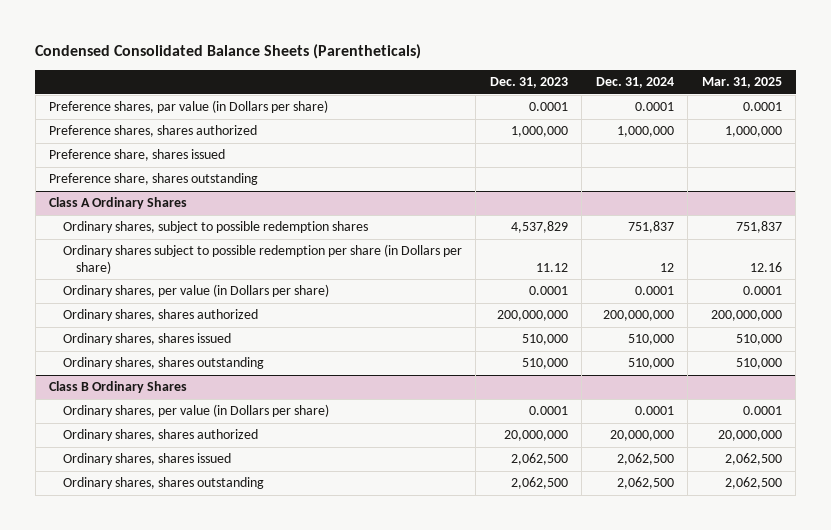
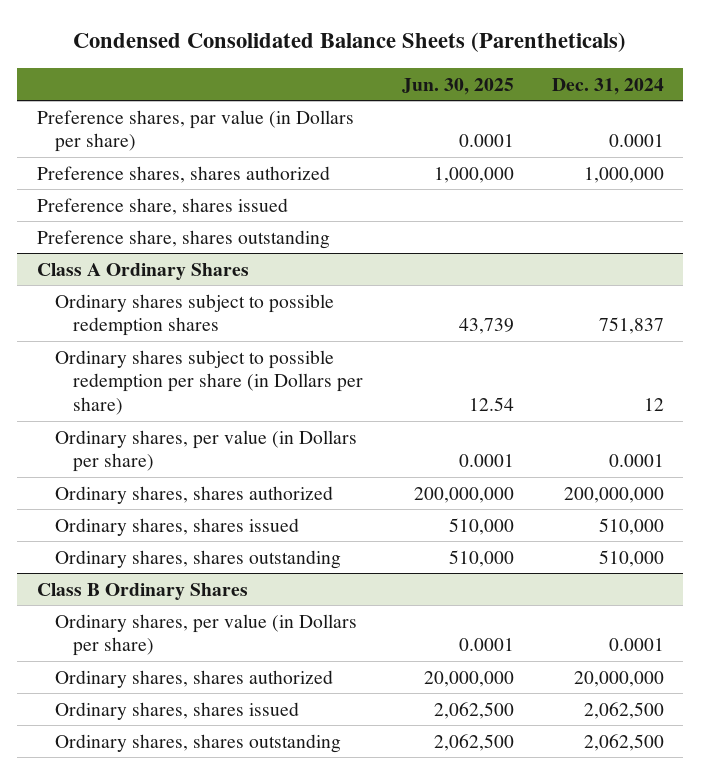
[489,77,568,89] Dec. 31, 2023 -> none
[701,77,782,89] Mar. 31, 2025 -> none
none -> [401,77,514,95] Jun. 30, 2025
[62,221,368,234] Ordinary shares, subject to possible redemption shares -> [54,293,334,337] Ordinary shares subject to possible redemption shares

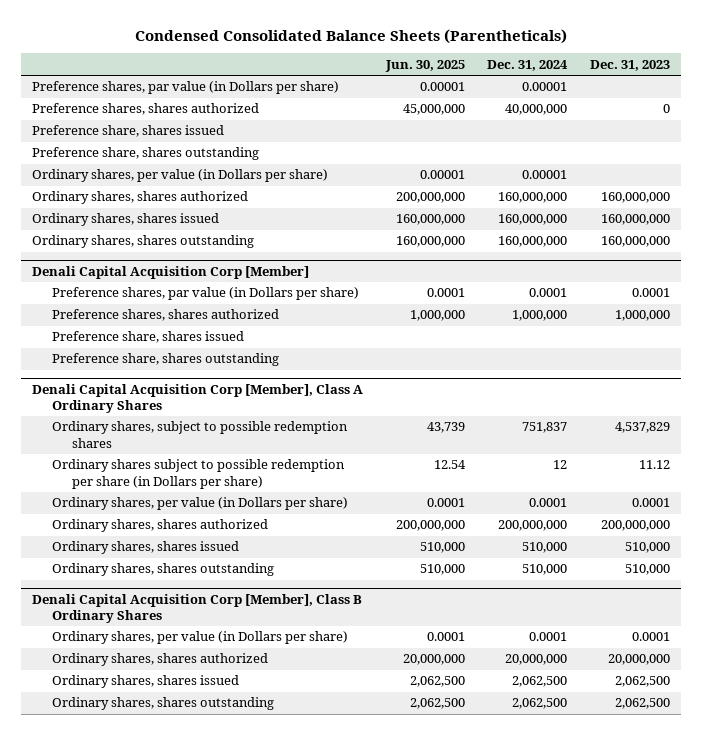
none -> [589,59,670,71] Dec. 31, 2023
none -> [31,81,339,95] Preference shares, par value (in Dollars per share)
none -> [31,103,259,116] Preference shares, shares authorized
none -> [31,125,224,138] Preference share, shares issued
none -> [31,147,259,161] Preference share, shares outstanding
none -> [31,169,328,183] Ordinary shares, per value (in Dollars per share)
none -> [31,191,248,205] Ordinary shares, shares authorized
none -> [31,213,219,227] Ordinary shares, shares issued
none -> [31,235,254,249] Ordinary shares, shares outstanding
none -> [31,265,309,279] Denali Capital Acquisition Corp [Member]
[36,262,249,280] Class A Ordinary Shares -> none
none -> [31,383,363,414] Denali Capital Acquisition Corp [Member], Class A Ordinary Shares
[54,293,334,337] Ordinary shares subject to possible redemption shares -> [51,421,348,449] Ordinary shares, subject to possible redemption shares
[36,582,248,600] Class B Ordinary Shares -> none
none -> [31,593,362,624] Denali Capital Acquisition Corp [Member], Class B Ordinary Shares

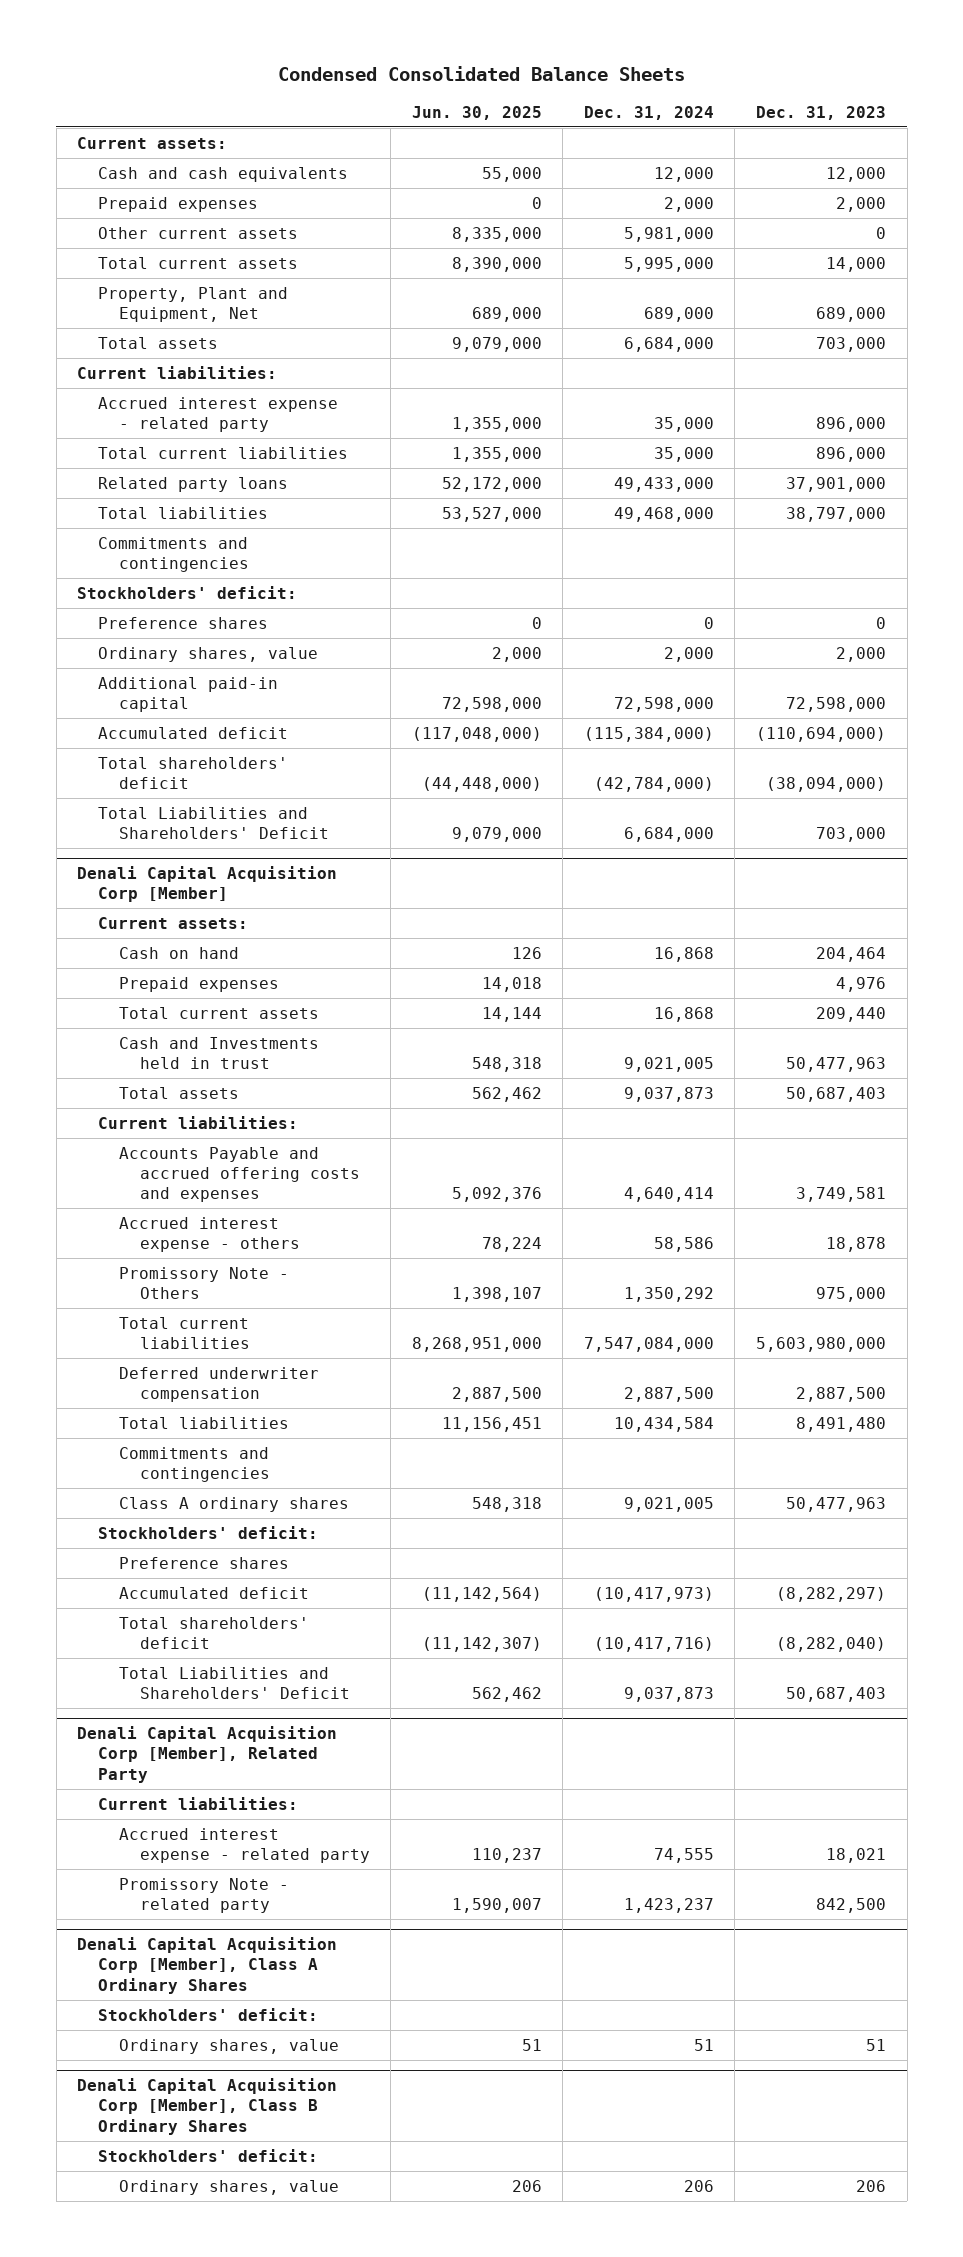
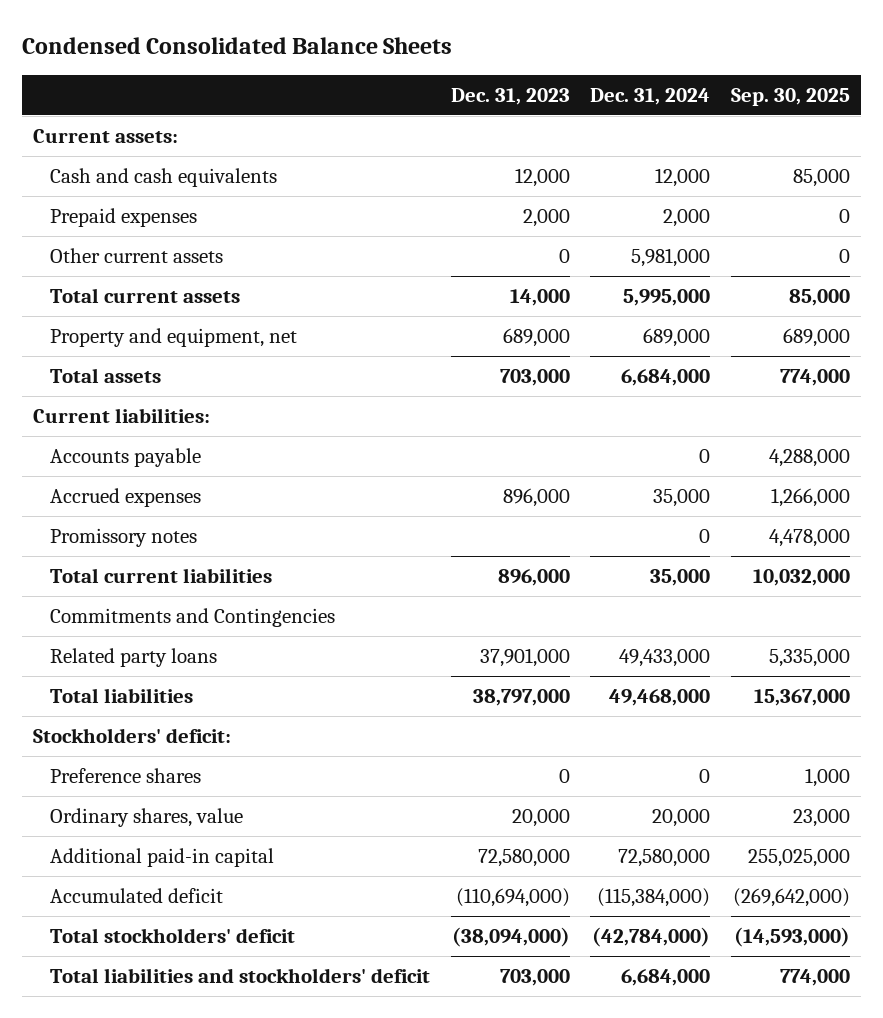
[411,105,542,120] Jun. 30, 2025 -> none
none -> [731,87,851,106] Sep. 30, 2025
[98,286,289,323] Property, Plant and Equipment, Net -> [49,327,297,347] Property and equipment, net
none -> [49,447,201,467] Accounts payable
[98,396,339,433] Accrued interest expense - related party -> [49,487,201,507] Accrued expenses
none -> [49,527,197,547] Promissory notes
none -> [49,607,335,627] Commitments and Contingencies
[98,536,249,573] Commitments and contingencies -> none
[663,646,714,662] 2,000 -> [652,808,711,827] 20,000
[836,646,887,662] 2,000 -> [511,808,570,827] 20,000
[613,697,714,713] 72,598,000 -> [618,848,711,867] 72,580,000
[786,697,887,713] 72,598,000 -> [477,848,570,867] 72,580,000
[77,865,338,903] Denali Capital Acquisition Corp [Member] -> none
[98,916,249,929] Current assets: -> none
[118,946,239,959] Cash on hand -> none
[118,976,279,992] Prepaid expenses -> none
[118,1006,319,1019] Total current assets -> none
[118,1036,319,1070] Cash and Investments held in trust -> none
[118,1086,239,1099] Total assets -> none
[98,1115,299,1129] Current liabilities: -> none
[118,1146,360,1203] Accounts Payable and accrued offering costs and expenses -> none
[118,1216,300,1253] Accrued interest expense - others -> none
[118,1266,289,1300] Promissory Note - Others -> none
[118,1316,250,1350] Total current liabilities -> none
[118,1366,319,1403] Deferred underwriter compensation -> none
[118,1416,289,1429] Total liabilities -> none
[118,1446,270,1483] Commitments and contingencies -> none
[118,1496,349,1512] Class A ordinary shares -> none
[98,1525,319,1539] Stockholders' deficit: -> none
[118,1556,289,1569] Preference shares -> none
[118,1586,309,1599] Accumulated deficit -> none
[118,1616,309,1650] Total shareholders' deficit -> none
[118,1666,350,1700] Total Liabilities and Shareholders' Deficit -> none
[77,1725,338,1783] Denali Capital Acquisition Corp [Member], Related Party -> none
[98,1796,299,1810] Current liabilities: -> none
[118,1827,370,1864] Accrued interest expense - related party -> none
[118,1877,289,1914] Promissory Note - related party -> none
[77,1936,338,1994] Denali Capital Acquisition Corp [Member], Class A Ordinary Shares -> none
[98,2007,319,2021] Stockholders' deficit: -> none
[118,2038,339,2054] Ordinary shares, value -> none
[77,2077,338,2135] Denali Capital Acquisition Corp [Member], Class B Ordinary Shares -> none
[98,2148,319,2162] Stockholders' deficit: -> none
[118,2179,339,2195] Ordinary shares, value -> none
[98,756,289,790] Total shareholders' deficit -> [49,927,295,943] Total stockholders' deficit
[98,806,329,840] Total Liabilities and Shareholders' Deficit -> [49,967,430,983] Total liabilities and stockholders' deficit

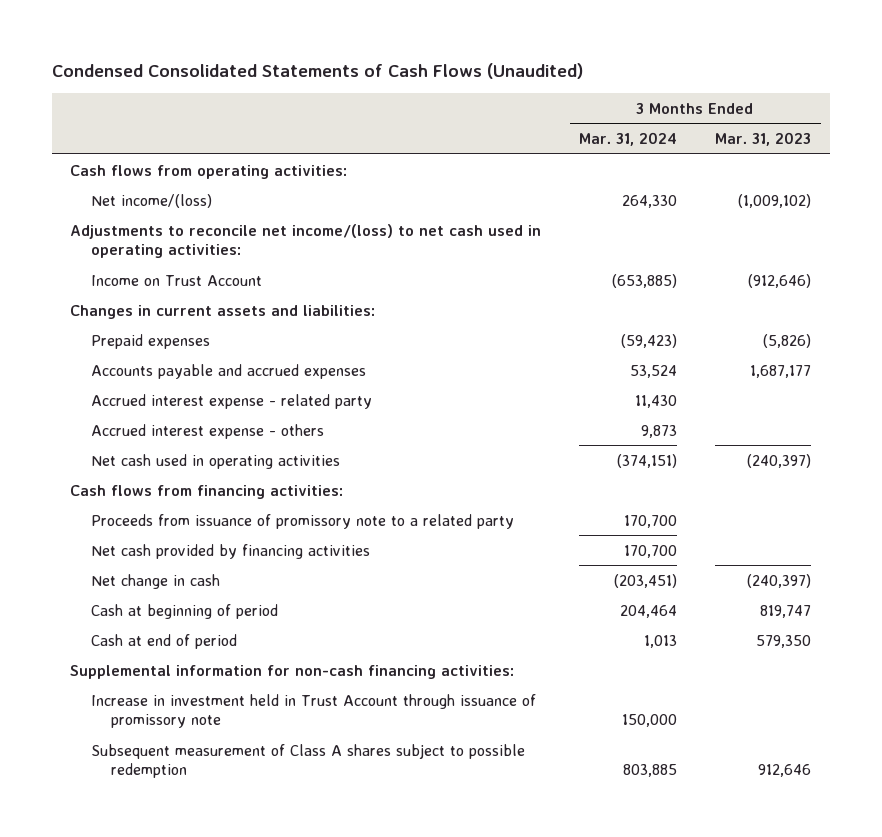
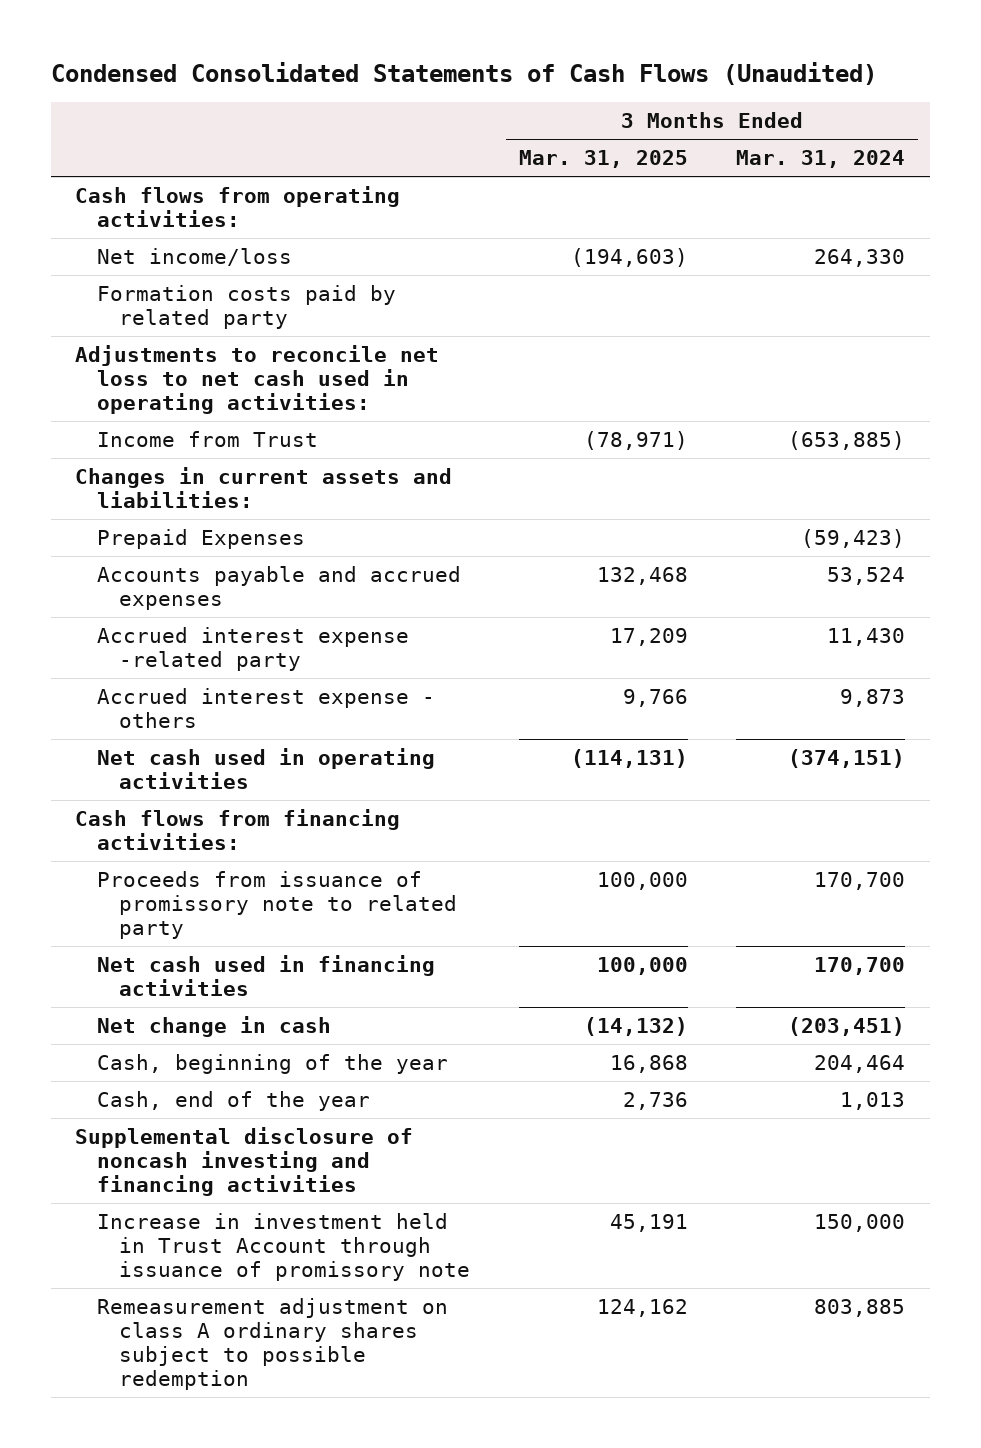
[715,132,812,147] Mar. 31, 2023 -> none
none -> [518,150,688,169] Mar. 31, 2025
[90,193,212,208] Net income/(loss) -> [96,247,292,266] Net income/loss
none -> [96,284,396,329] Formation costs paid by related party
[70,223,542,258] Adjustments to reconcile net income/(loss) to net cash used in operating activities: -> [75,344,440,414] Adjustments to reconcile net loss to net cash used in operating activities:
[90,274,262,286] Income on Trust Account -> [96,430,318,447] Income from Trust
[90,333,210,349] Prepaid expenses -> [96,528,305,549] Prepaid Expenses
[90,393,372,409] Accrued interest expense - related party -> [96,626,409,671] Accrued interest expense -related party
[90,513,514,529] Proceeds from issuance of promissory note to a related party -> [96,870,457,939] Proceeds from issuance of promissory note to related party
[90,543,370,559] Net cash provided by financing activities -> [96,954,435,996] Net cash used in financing activities
[90,603,278,619] Cash at beginning of period -> [96,1053,448,1074] Cash, beginning of the year
[90,633,237,649] Cash at end of period -> [96,1090,370,1111] Cash, end of the year
[70,664,515,679] Supplemental information for non-cash financing activities: -> [75,1126,414,1196] Supplemental disclosure of noncash investing and financing activities
[90,743,525,778] Subsequent measurement of Class A shares subject to possible redemption -> [96,1297,448,1390] Remeasurement adjustment on class A ordinary shares subject to possible redemption

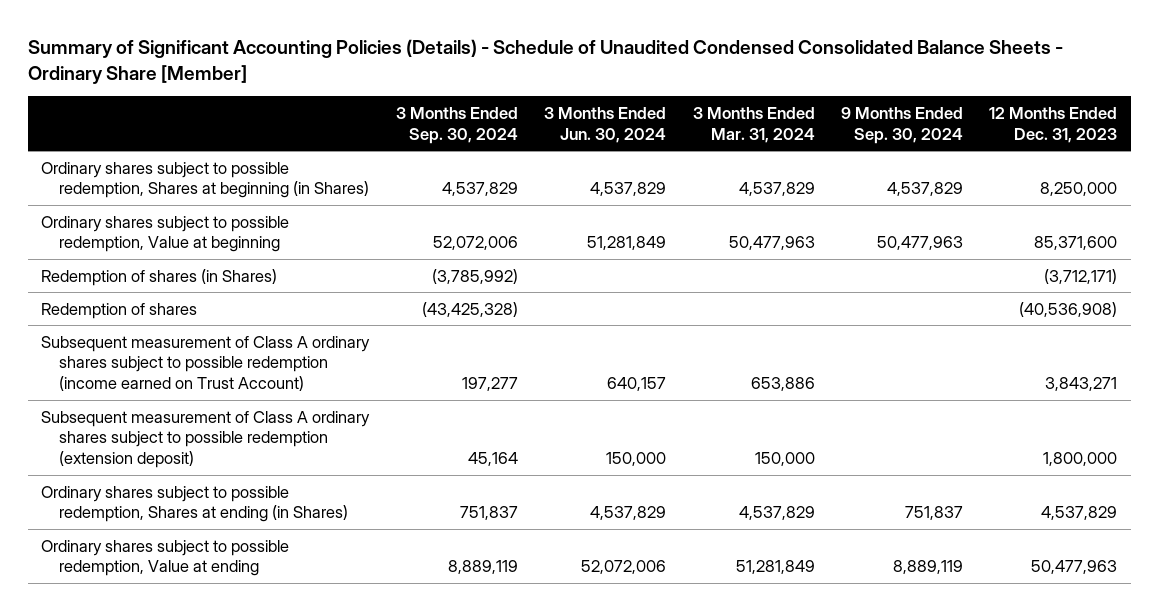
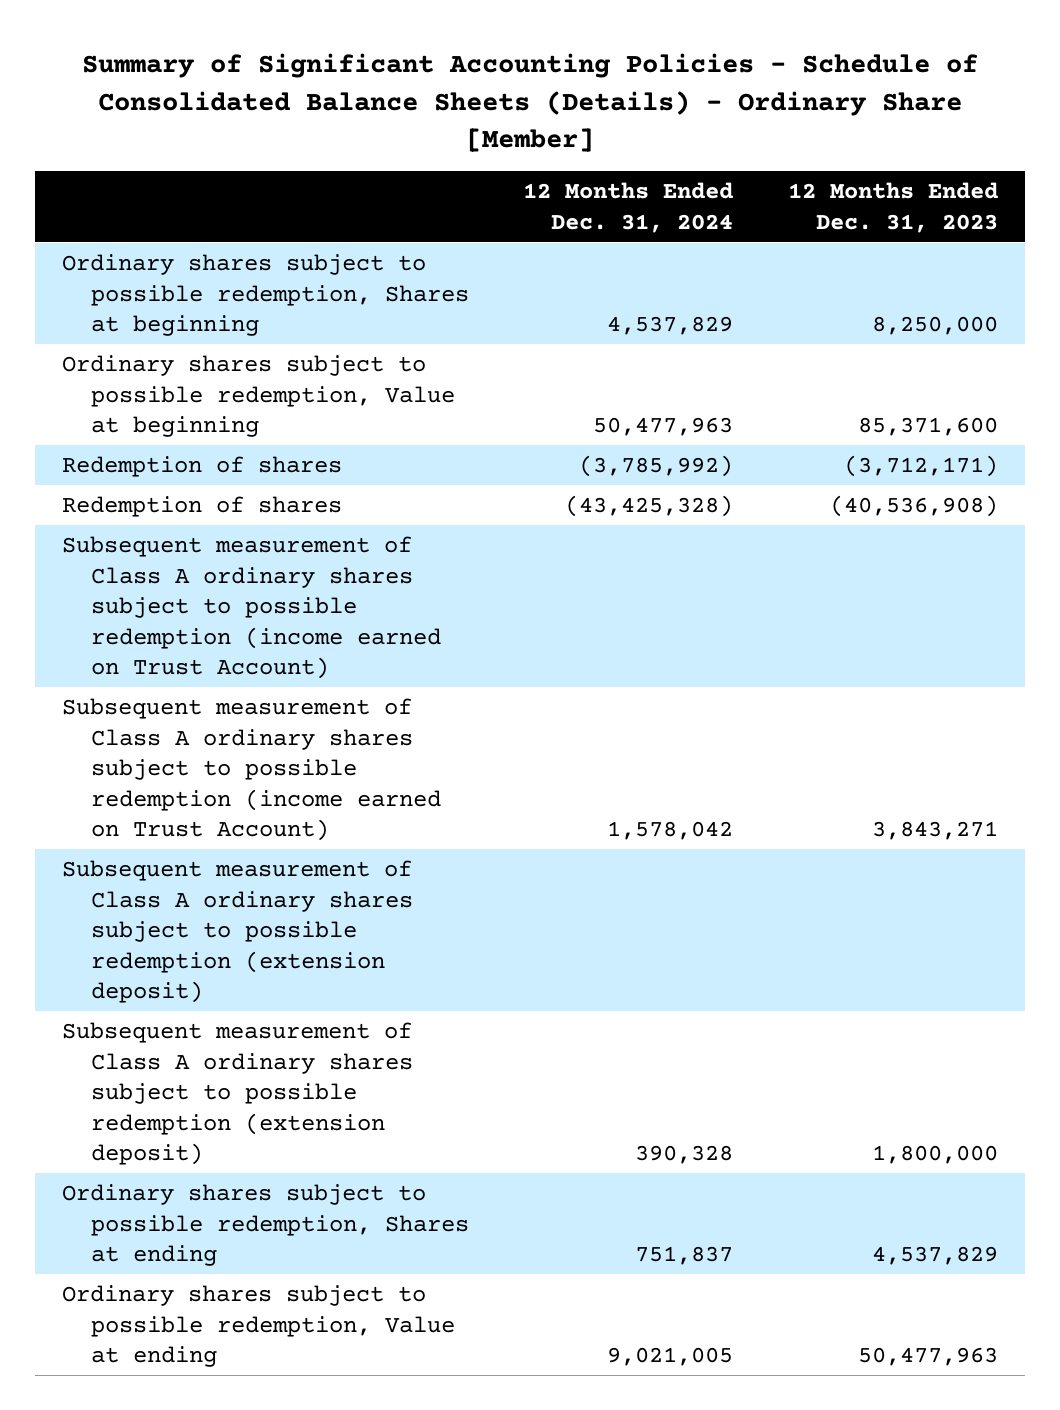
[27,38,1063,84] Summary of Significant Accounting Policies (Details) - Schedule of Unaudited Condensed Consolidated Balance Sheets - Ordinary Share [Member] -> [82,53,979,152] Summary of Significant Accounting Policies - Schedule of Consolidated Balance Sheets (Details) - Ordinary Share [Member]
[395,106,518,144] 3 Months Ended Sep. 30, 2024 -> none
[544,106,667,143] 3 Months Ended Jun. 30, 2024 -> none
[692,106,815,143] 3 Months Ended Mar. 31, 2024 -> none
[840,106,963,144] 9 Months Ended Sep. 30, 2024 -> none
none -> [523,181,734,233] 12 Months Ended Dec. 31, 2024
[41,161,369,199] Ordinary shares subject to possible redemption, Shares at beginning (in Shares) -> [62,253,469,337] Ordinary shares subject to possible redemption, Shares at beginning
[41,268,278,286] Redemption of shares (in Shares) -> [62,455,343,477] Redemption of shares
none -> [62,535,441,680] Subsequent measurement of Class A ordinary shares subject to possible redemption (income earned on Trust Account)
none -> [62,859,413,1004] Subsequent measurement of Class A ordinary shares subject to possible redemption (extension deposit)
[41,485,348,523] Ordinary shares subject to possible redemption, Shares at ending (in Shares) -> [62,1183,469,1267] Ordinary shares subject to possible redemption, Shares at ending

